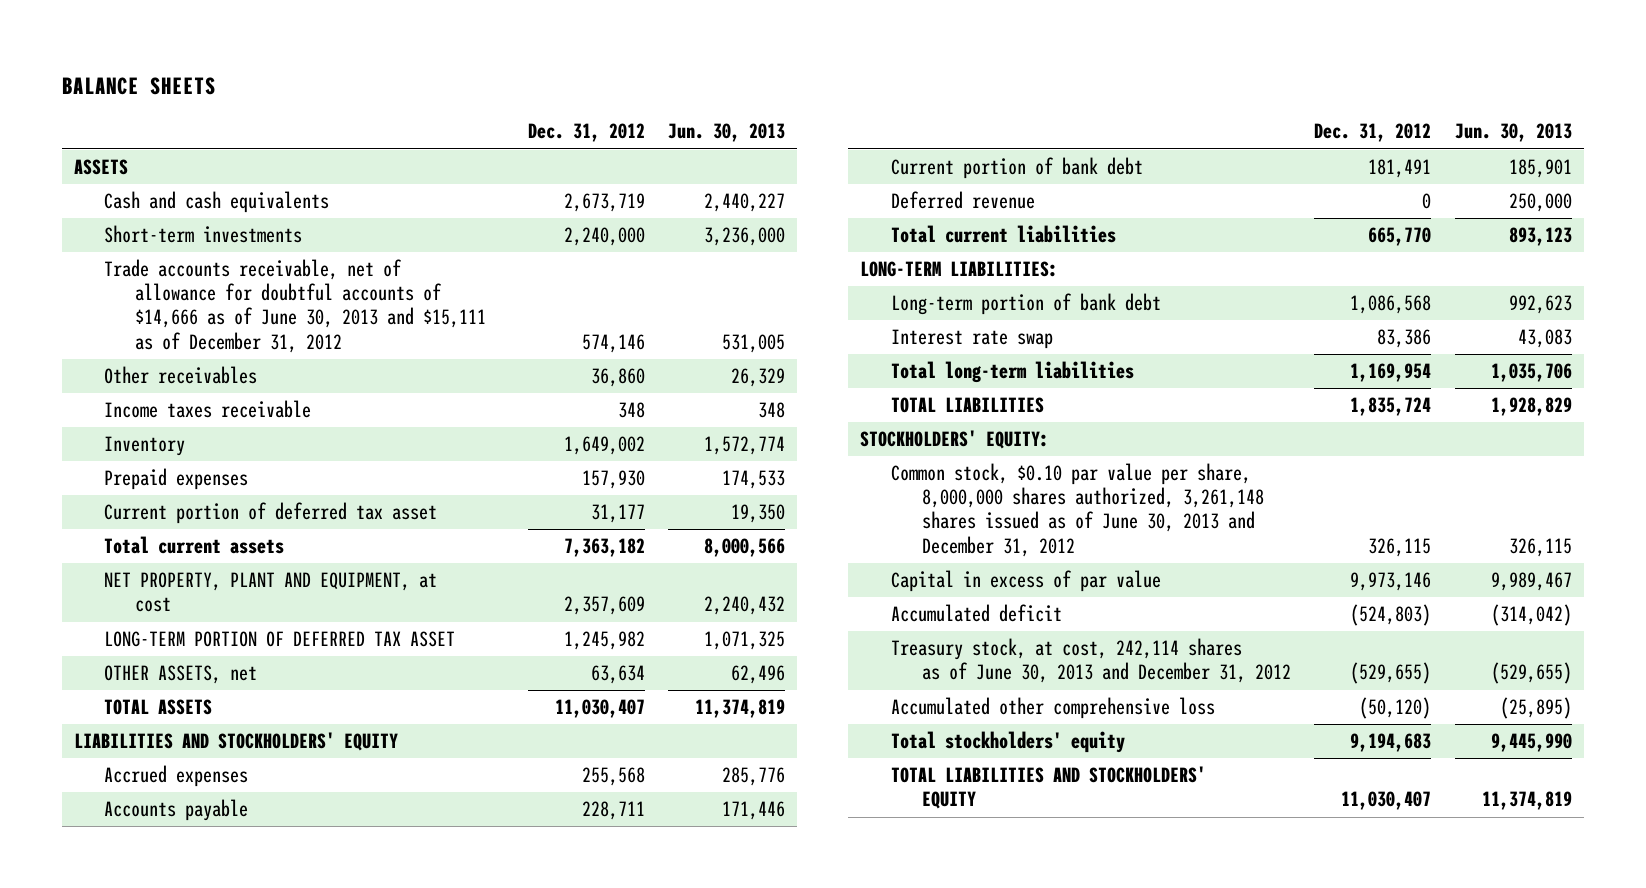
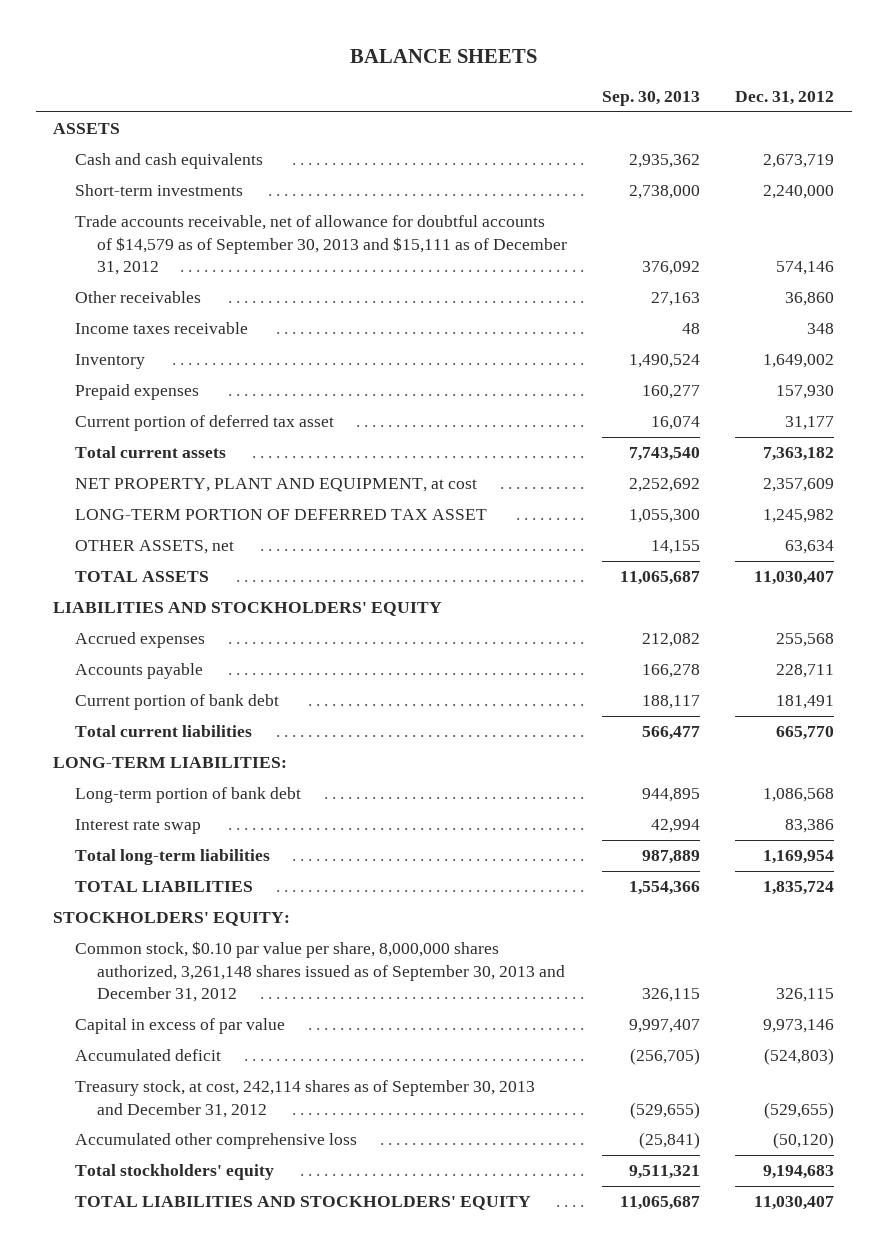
[668,123,786,143] Jun. 30, 2013 -> none
none -> [602,90,701,106] Sep. 30, 2013
[104,259,487,353] Trade accounts receivable, net of allowance for doubtful accounts of $14,666 as of June 30, 2013 and $15,111 as of December 31, 2012 -> [75,215,567,276] Trade accounts receivable, net of allowance for doubtful accounts of $14,579 as of September 30, 2013 and $15,111 as of December 31, 2012
[891,191,1036,210] Deferred revenue -> none
[891,463,1264,557] Common stock, $0.10 par value per share, 8,000,000 shares authorized, 3,261,148 shares issued as of June 30, 2013 and December 31, 2012 -> [75,941,565,1003] Common stock, $0.10 par value per share, 8,000,000 shares authorized, 3,261,148 shares issued as of September 30, 2013 and December 31, 2012
[891,638,1291,684] Treasury stock, at cost, 242,114 shares as of June 30, 2013 and December 31, 2012 -> [75,1080,536,1118] Treasury stock, at cost, 242,114 shares as of September 30, 2013 and December 31, 2012

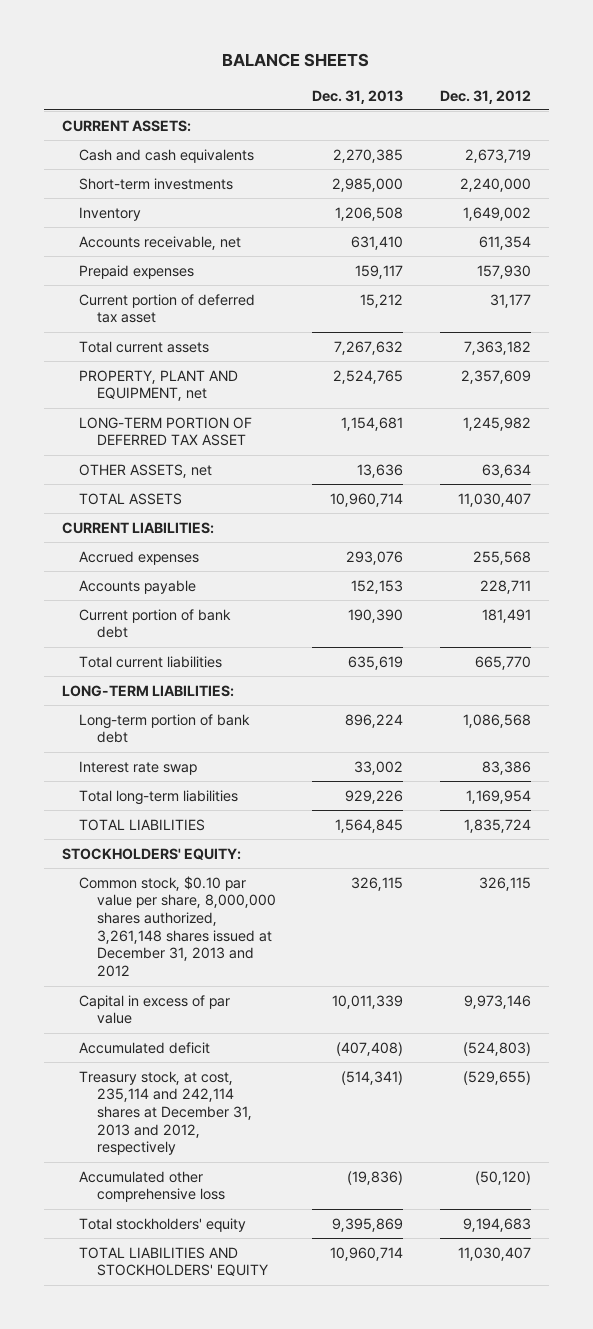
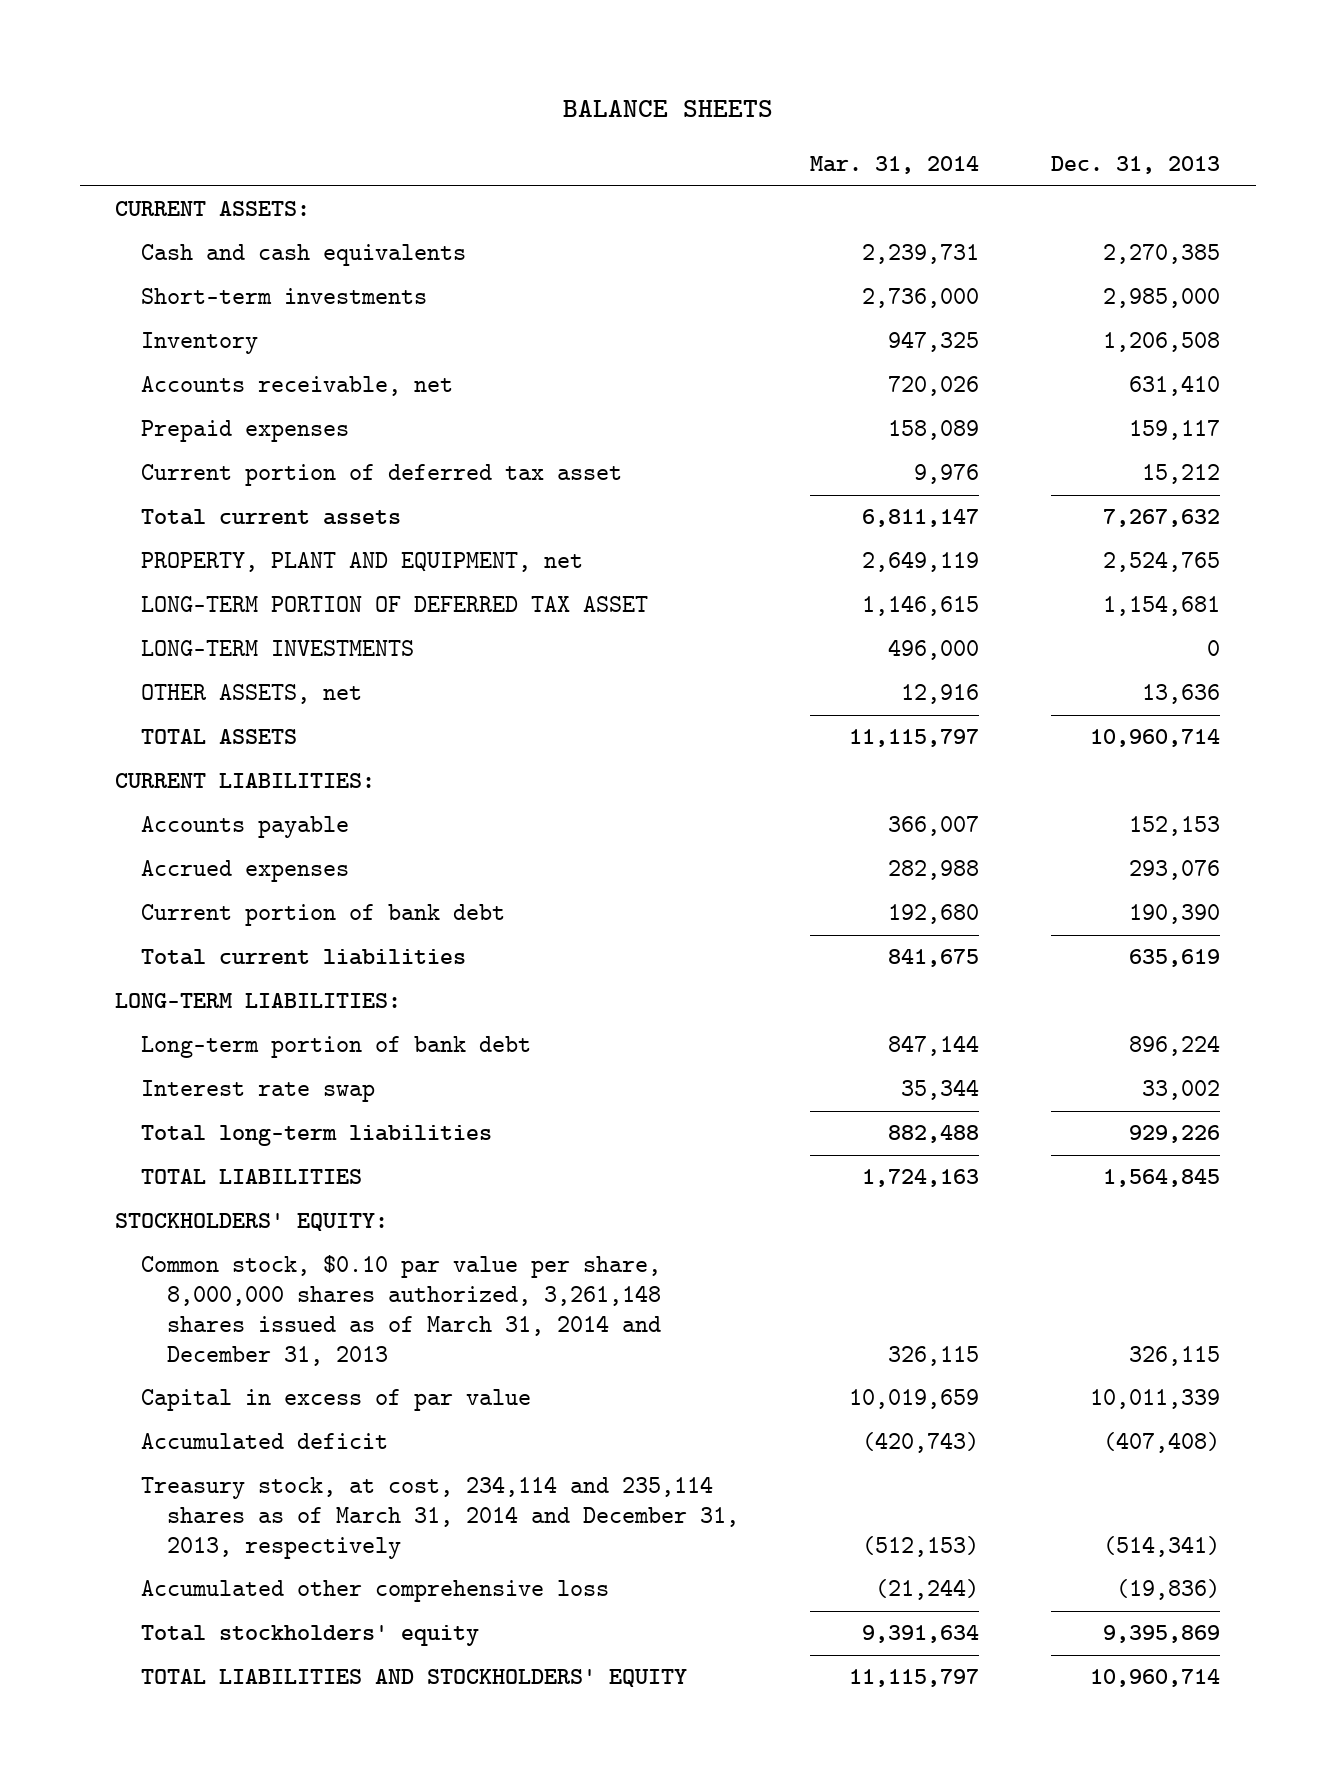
[439,89,531,104] Dec. 31, 2012 -> none
none -> [810,156,980,175] Mar. 31, 2014
none -> [141,640,415,657] LONG-TERM INVESTMENTS
[79,550,200,565] Accrued expenses -> [141,860,350,883] Accrued expenses
[79,875,276,978] Common stock, $0.10 par value per share, 8,000,000 shares authorized, 3,261,148 shares issued at December 31, 2013 and 2012 -> [141,1255,662,1366] Common stock, $0.10 par value per share, 8,000,000 shares authorized, 3,261,148 shares issued as of March 31, 2014 and December 31, 2013
[79,1070,252,1156] Treasury stock, at cost, 235,114 and 242,114 shares at December 31, 2013 and 2012, respectively -> [141,1476,739,1560] Treasury stock, at cost, 234,114 and 235,114 shares as of March 31, 2014 and December 31, 2013, respectively

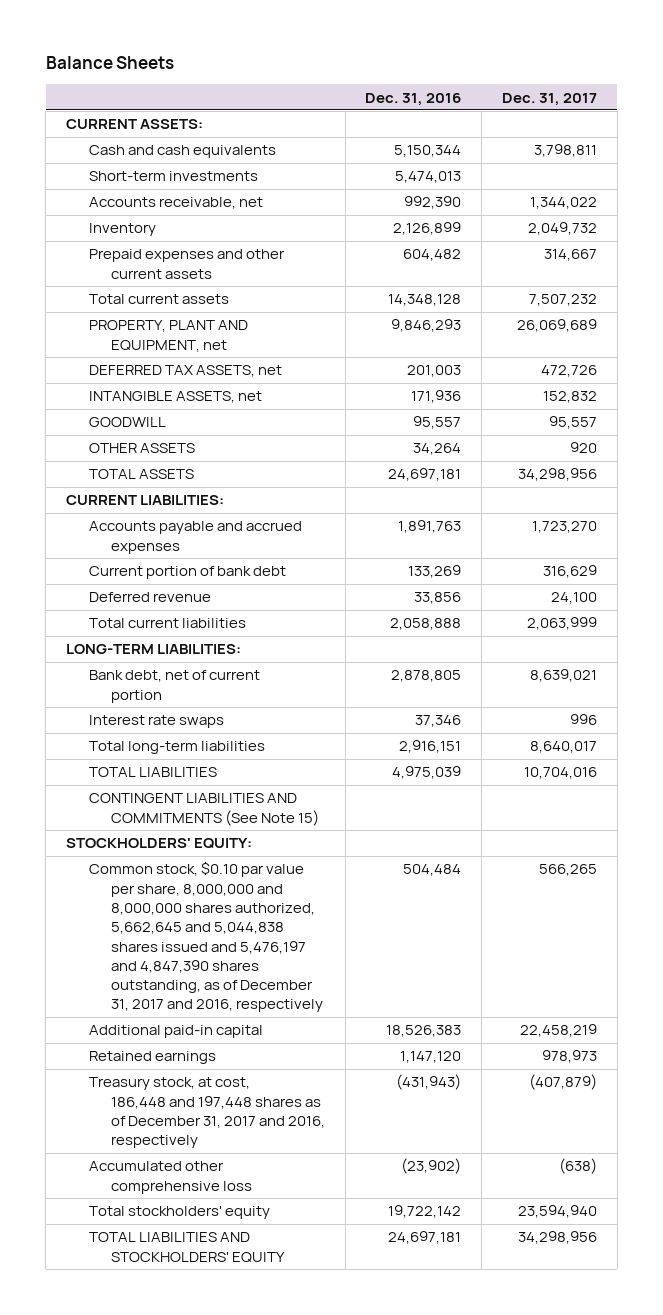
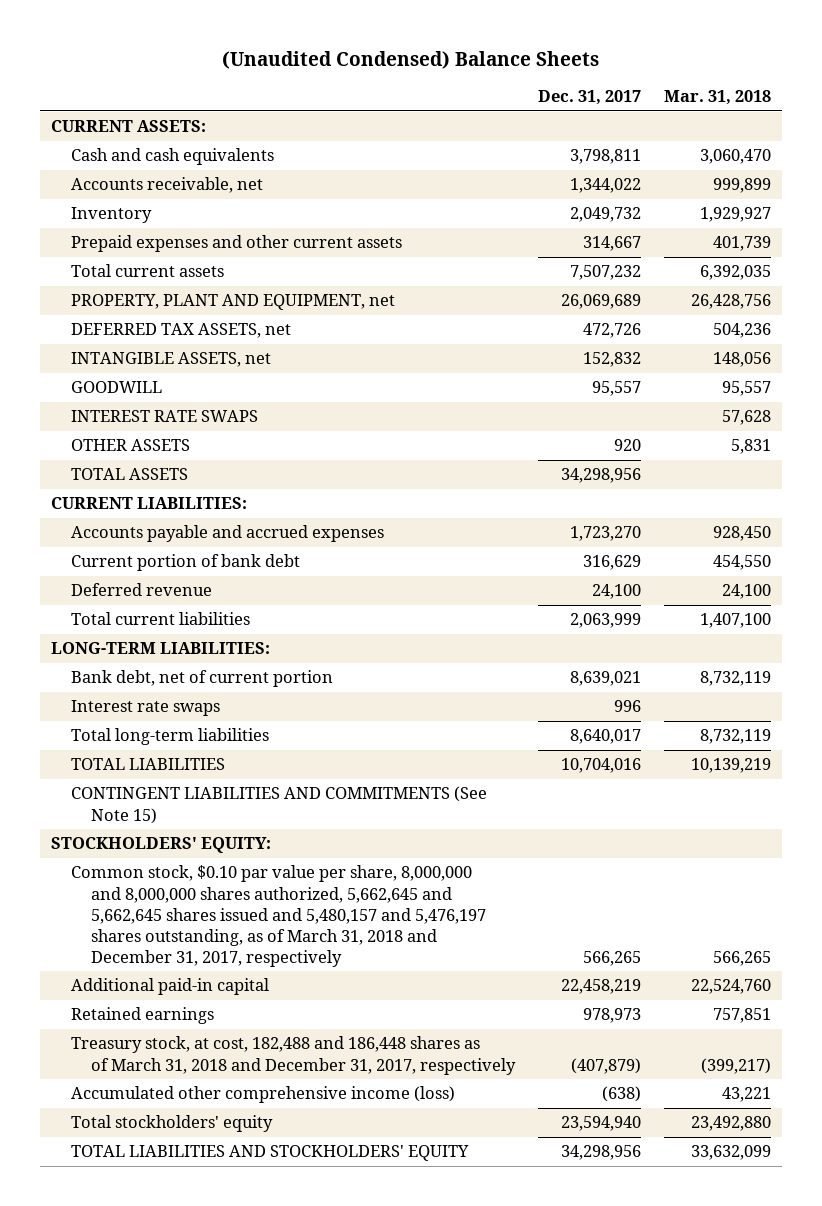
[45,56,174,70] Balance Sheets -> [222,50,600,69] (Unaudited Condensed) Balance Sheets
[365,92,462,106] Dec. 31, 2016 -> none
none -> [663,90,771,106] Mar. 31, 2018
[88,171,258,182] Short-term investments -> none
none -> [71,410,259,423] INTEREST RATE SWAPS
[88,861,323,1013] Common stock, $0.10 par value per share, 8,000,000 and 8,000,000 shares authorized, 5,662,645 and 5,044,838 shares issued and 5,476,197 and 4,847,390 shares outstanding, as of December 31, 2017 and 2016, respectively -> [71,865,486,967] Common stock, $0.10 par value per share, 8,000,000 and 8,000,000 shares authorized, 5,662,645 and 5,662,645 shares issued and 5,480,157 and 5,476,197 shares outstanding, as of March 31, 2018 and December 31, 2017, respectively
[88,1077,325,1149] Treasury stock, at cost, 186,448 and 197,448 shares as of December 31, 2017 and 2016, respectively -> [71,1036,516,1075] Treasury stock, at cost, 182,488 and 186,448 shares as of March 31, 2018 and December 31, 2017, respectively
[88,1161,252,1194] Accumulated other comprehensive loss -> [71,1086,456,1104] Accumulated other comprehensive income (loss)

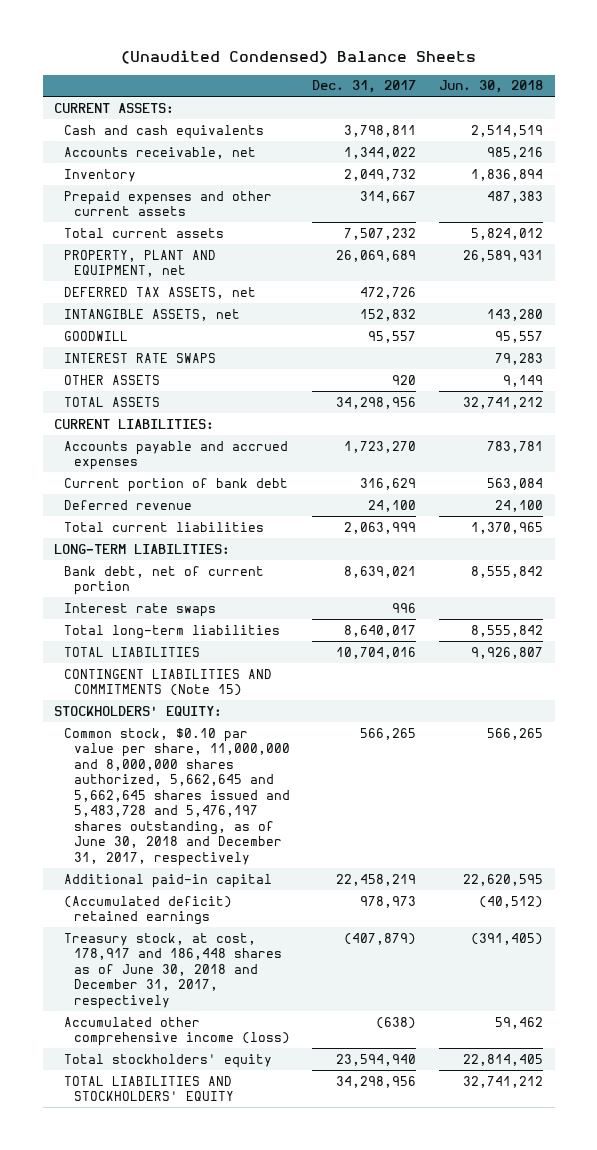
[663,90,771,106] Mar. 31, 2018 -> none
none -> [439,80,544,94] Jun. 30, 2018
[71,786,488,824] CONTINGENT LIABILITIES AND COMMITMENTS (See Note 15) -> [63,668,272,697] CONTINGENT LIABILITIES AND COMMITMENTS (Note 15)
[71,865,486,967] Common stock, $0.10 par value per share, 8,000,000 and 8,000,000 shares authorized, 5,662,645 and 5,662,645 shares issued and 5,480,157 and 5,476,197 shares outstanding, as of March 31, 2018 and December 31, 2017, respectively -> [63,727,290,866] Common stock, $0.10 par value per share, 11,000,000 and 8,000,000 shares authorized, 5,662,645 and 5,662,645 shares issued and 5,483,728 and 5,476,197 shares outstanding, as of June 30, 2018 and December 31, 2017, respectively
[71,1007,215,1025] Retained earnings -> [63,895,232,926] (Accumulated deficit) retained earnings
[71,1036,516,1075] Treasury stock, at cost, 182,488 and 186,448 shares as of March 31, 2018 and December 31, 2017, respectively -> [63,932,282,1009] Treasury stock, at cost, 178,917 and 186,448 shares as of June 30, 2018 and December 31, 2017, respectively

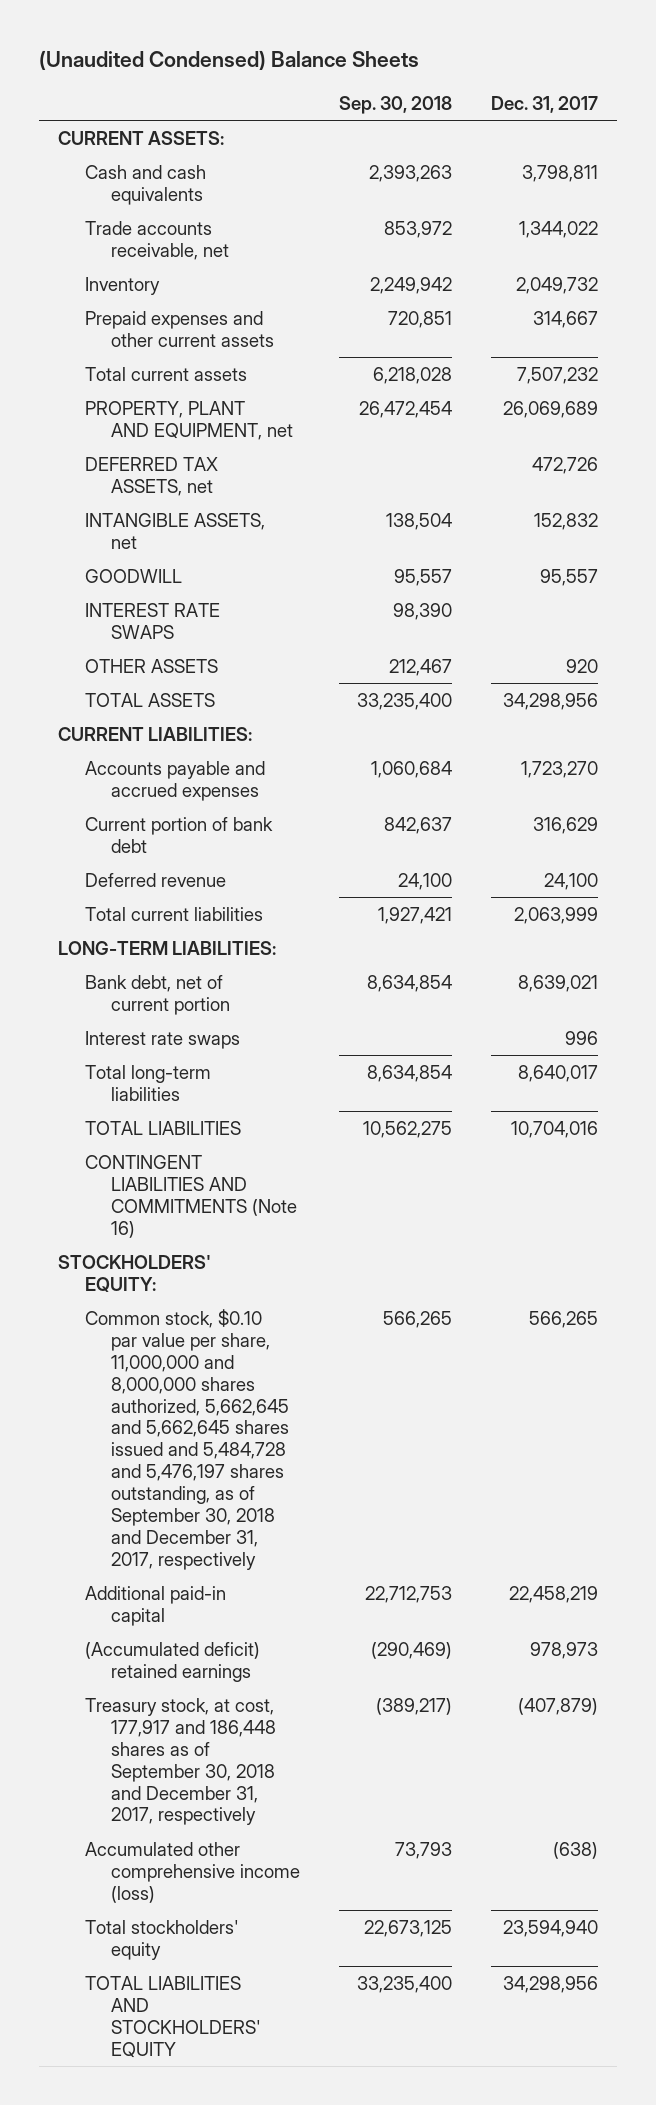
[439,80,544,94] Jun. 30, 2018 -> none
none -> [338,95,452,114] Sep. 30, 2018
[63,146,256,159] Accounts receivable, net -> [84,220,229,260] Trade accounts receivable, net
[63,668,272,697] CONTINGENT LIABILITIES AND COMMITMENTS (Note 15) -> [84,1154,297,1238] CONTINGENT LIABILITIES AND COMMITMENTS (Note 16)
[63,727,290,866] Common stock, $0.10 par value per share, 11,000,000 and 8,000,000 shares authorized, 5,662,645 and 5,662,645 shares issued and 5,483,728 and 5,476,197 shares outstanding, as of June 30, 2018 and December 31, 2017, respectively -> [84,1308,289,1570] Common stock, $0.10 par value per share, 11,000,000 and 8,000,000 shares authorized, 5,662,645 and 5,662,645 shares issued and 5,484,728 and 5,476,197 shares outstanding, as of September 30, 2018 and December 31, 2017, respectively
[63,932,282,1009] Treasury stock, at cost, 178,917 and 186,448 shares as of June 30, 2018 and December 31, 2017, respectively -> [84,1697,276,1826] Treasury stock, at cost, 177,917 and 186,448 shares as of September 30, 2018 and December 31, 2017, respectively

